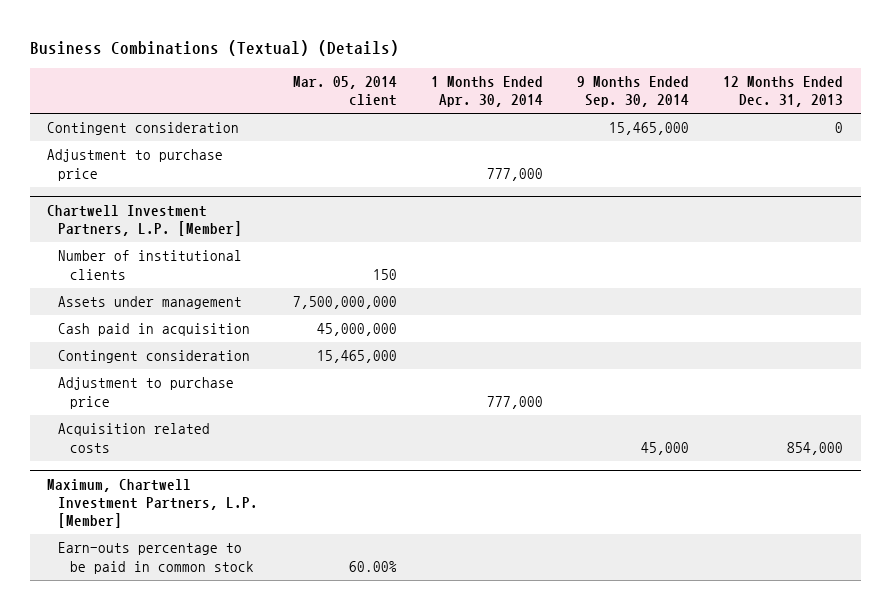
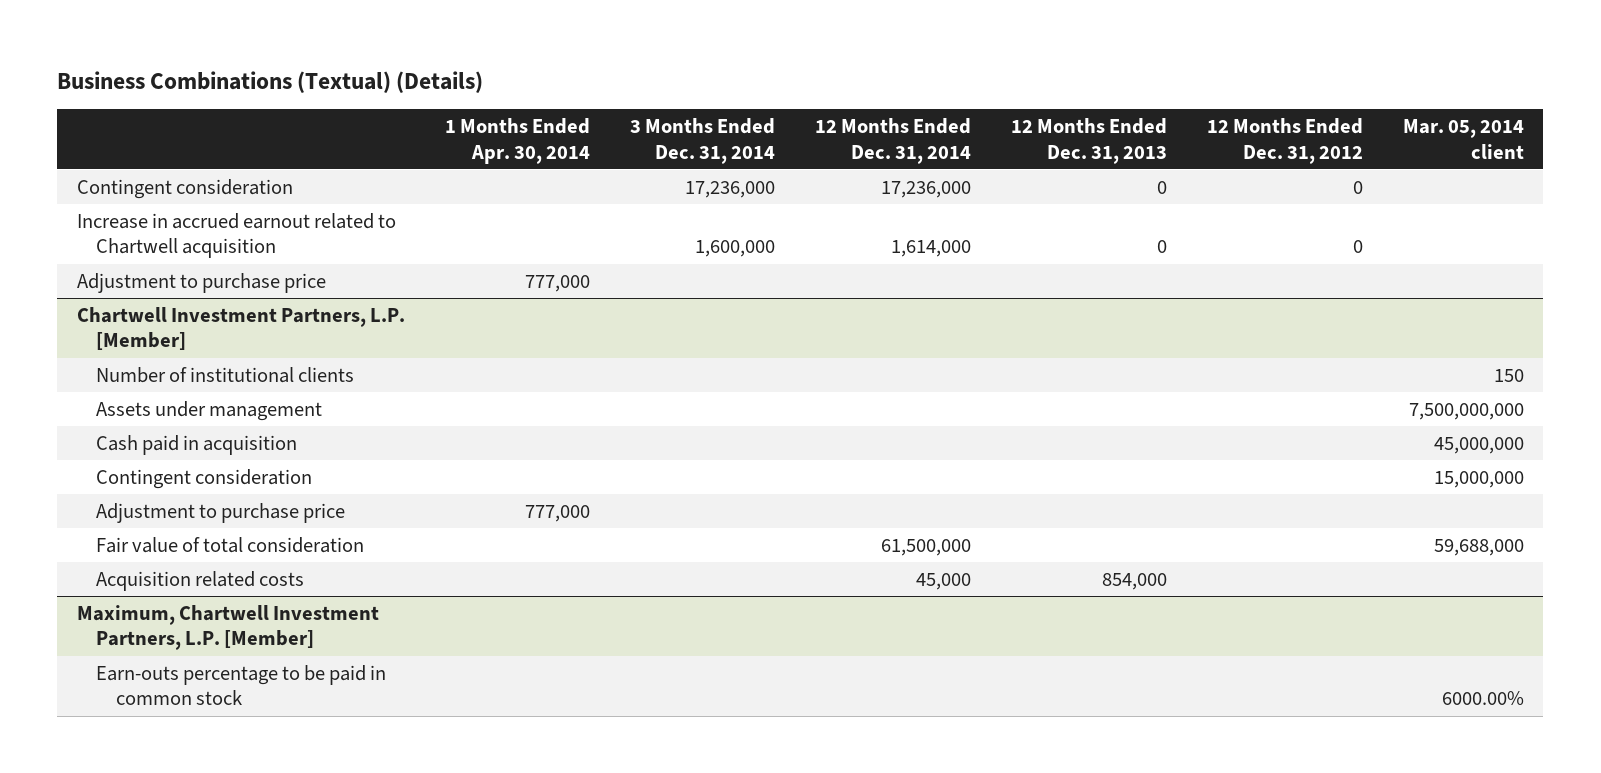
[577,75,690,108] 9 Months Ended Sep. 30, 2014 -> none
none -> [629,118,775,164] 3 Months Ended Dec. 31, 2014
none -> [814,118,971,164] 12 Months Ended Dec. 31, 2014
none -> [1206,118,1363,164] 12 Months Ended Dec. 31, 2012
none -> [76,212,396,259] Increase in accrued earnout related to Chartwell acquisition
[316,350,397,364] 15,465,000 -> [1433,470,1524,488] 15,000,000
none -> [96,536,365,553] Fair value of total consideration
[348,560,397,572] 60.00% -> [1441,691,1524,706] 6000.00%

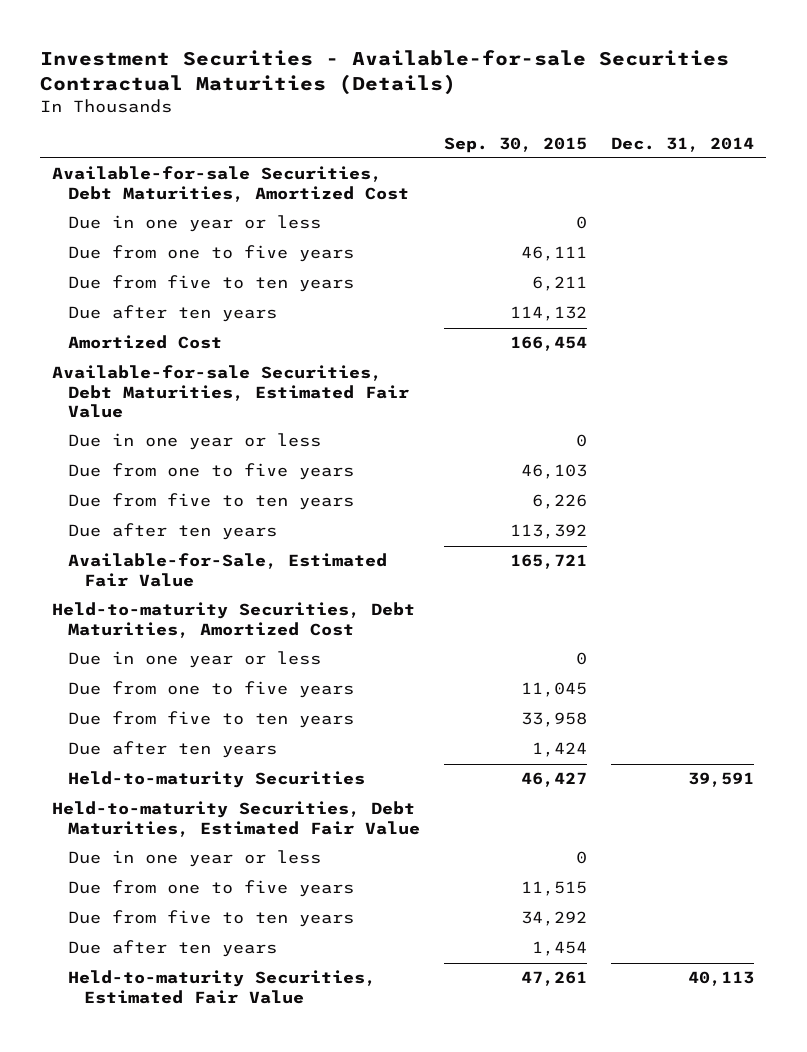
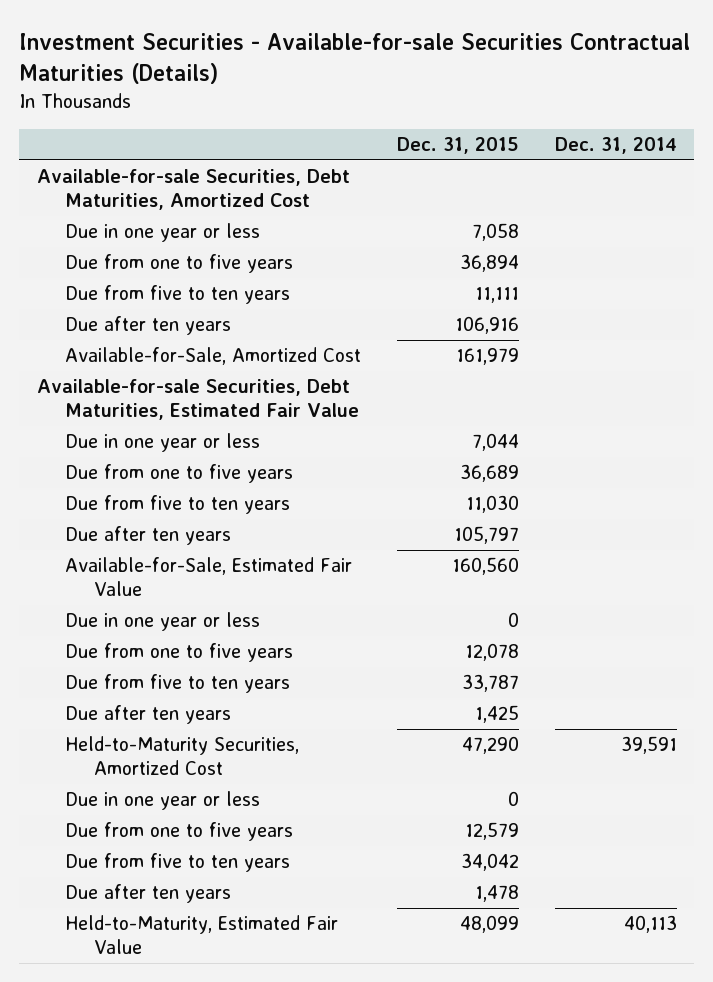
[444,136,588,153] Sep. 30, 2015 -> none
none -> [396,136,519,154] Dec. 31, 2015
[68,335,223,350] Amortized Cost -> [65,347,362,366] Available-for-Sale, Amortized Cost
[52,602,416,638] Held-to-maturity Securities, Debt Maturities, Amortized Cost -> none
[52,801,421,837] Held-to-maturity Securities, Debt Maturities, Estimated Fair Value -> none
[68,771,366,789] Held-to-maturity Securities -> [65,736,300,776] Held-to-Maturity Securities, Amortized Cost
[68,970,377,1004] Held-to-maturity Securities, Estimated Fair Value -> [65,915,339,955] Held-to-Maturity, Estimated Fair Value

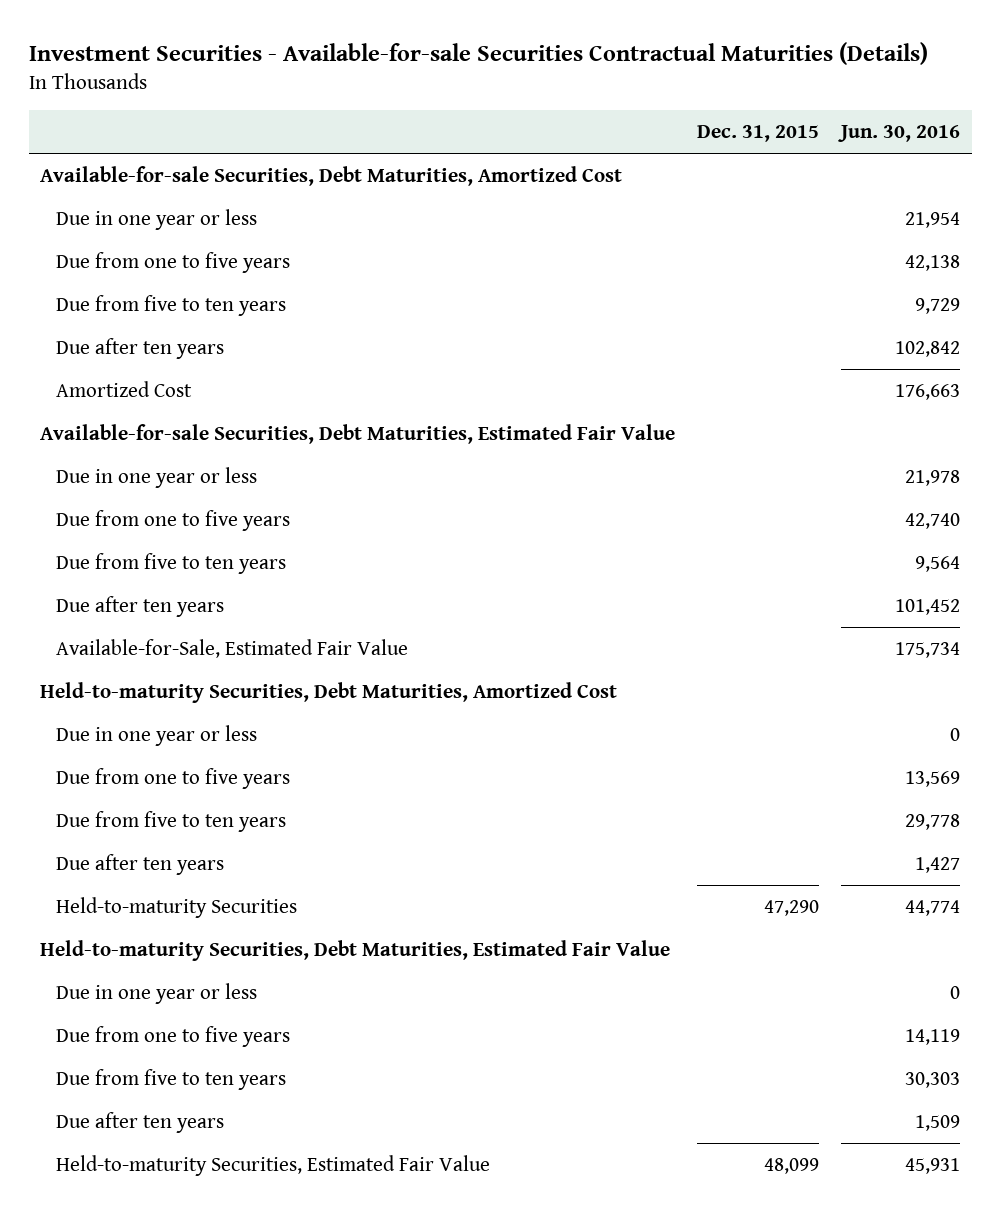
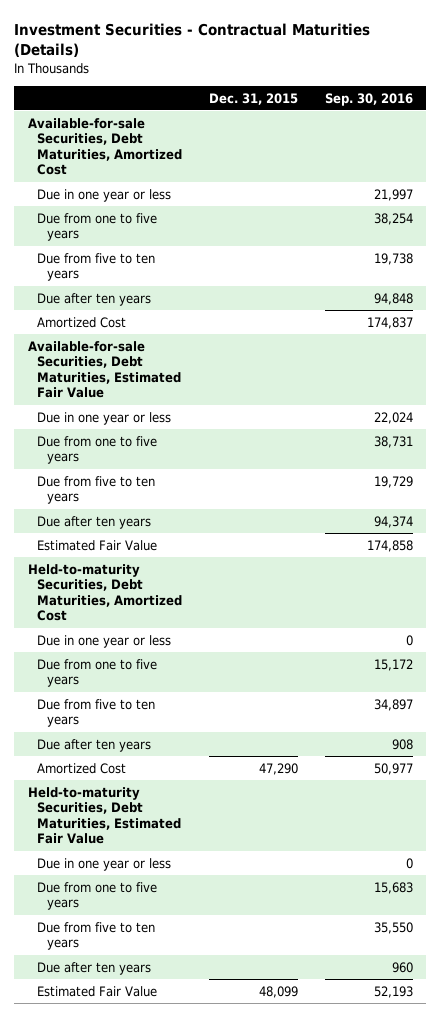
[28,42,928,66] Investment Securities - Available-for-sale Securities Contractual Maturities (Details) -> [14,22,371,57] Investment Securities - Contractual Maturities (Details)
[838,125,961,143] Jun. 30, 2016 -> none
none -> [324,92,413,106] Sep. 30, 2016
[55,638,408,658] Available-for-Sale, Estimated Fair Value -> [37,539,158,551] Estimated Fair Value
[55,896,297,918] Held-to-maturity Securities -> [37,762,127,774] Amortized Cost
[55,1154,490,1176] Held-to-maturity Securities, Estimated Fair Value -> [37,985,158,997] Estimated Fair Value

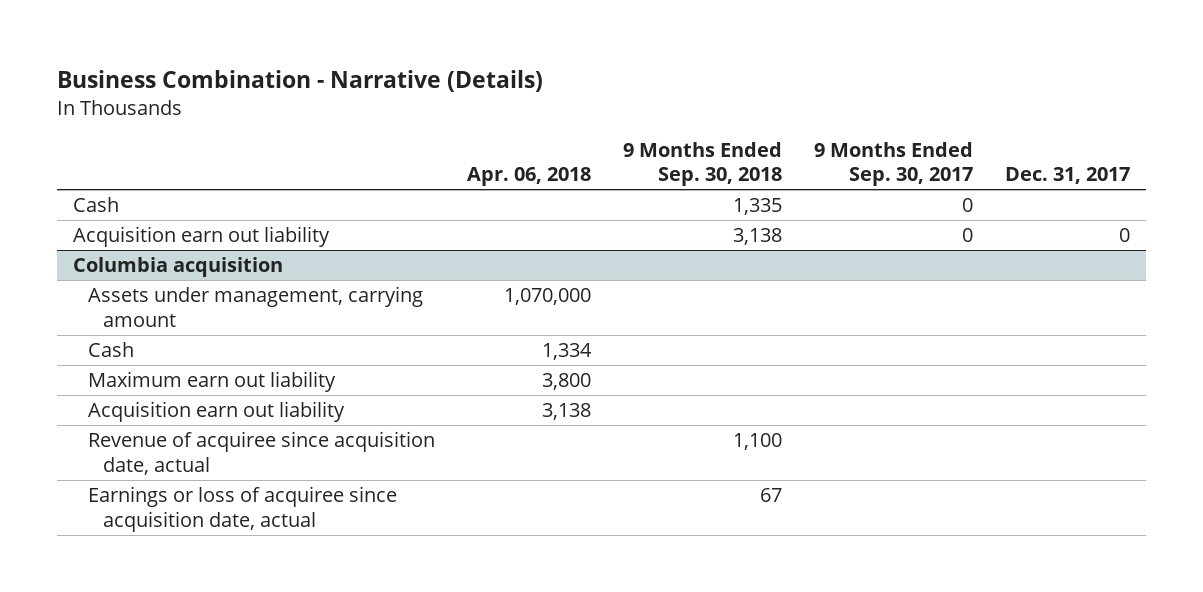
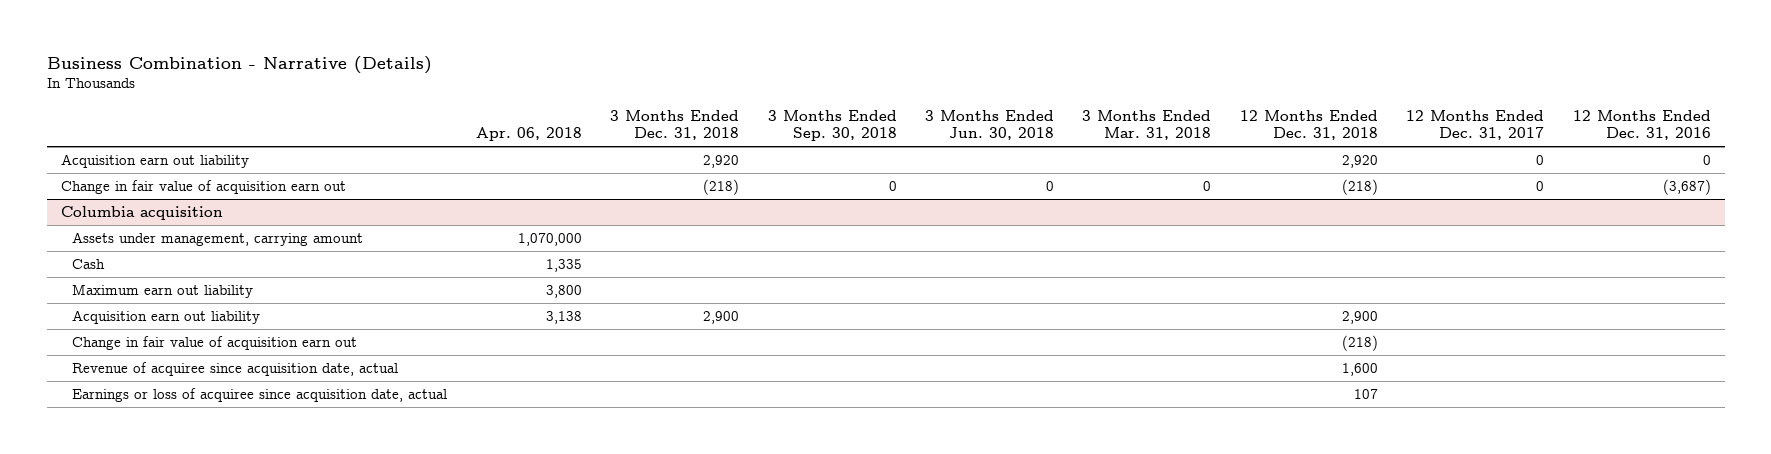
[622,141,782,187] 9 Months Ended Sep. 30, 2018 -> none
[813,141,973,187] 9 Months Ended Sep. 30, 2017 -> none
[1004,167,1130,185] Dec. 31, 2017 -> none
none -> [610,109,740,141] 3 Months Ended Dec. 31, 2018
none -> [767,109,897,142] 3 Months Ended Sep. 30, 2018
none -> [925,109,1055,141] 3 Months Ended Jun. 30, 2018
none -> [1082,109,1212,141] 3 Months Ended Mar. 31, 2018
none -> [1239,109,1378,141] 12 Months Ended Dec. 31, 2018
none -> [1406,109,1545,141] 12 Months Ended Dec. 31, 2017
none -> [1572,109,1711,141] 12 Months Ended Dec. 31, 2016
[72,197,119,213] Cash -> none
none -> [60,180,346,195] Change in fair value of acquisition earn out
[541,343,592,361] 1,334 -> [545,259,582,273] 1,335
none -> [72,336,358,351] Change in fair value of acquisition earn out

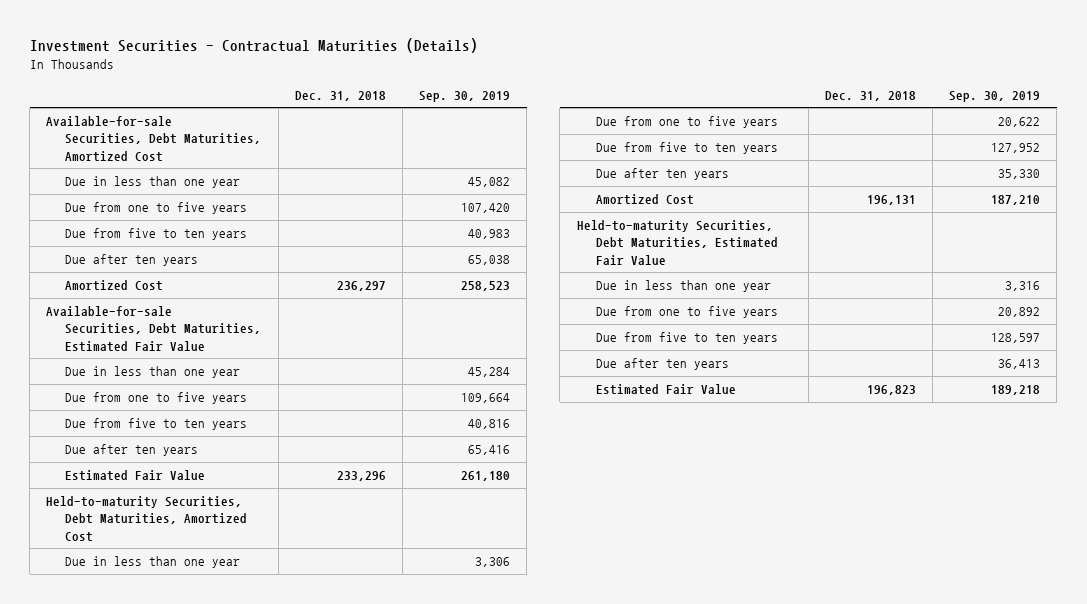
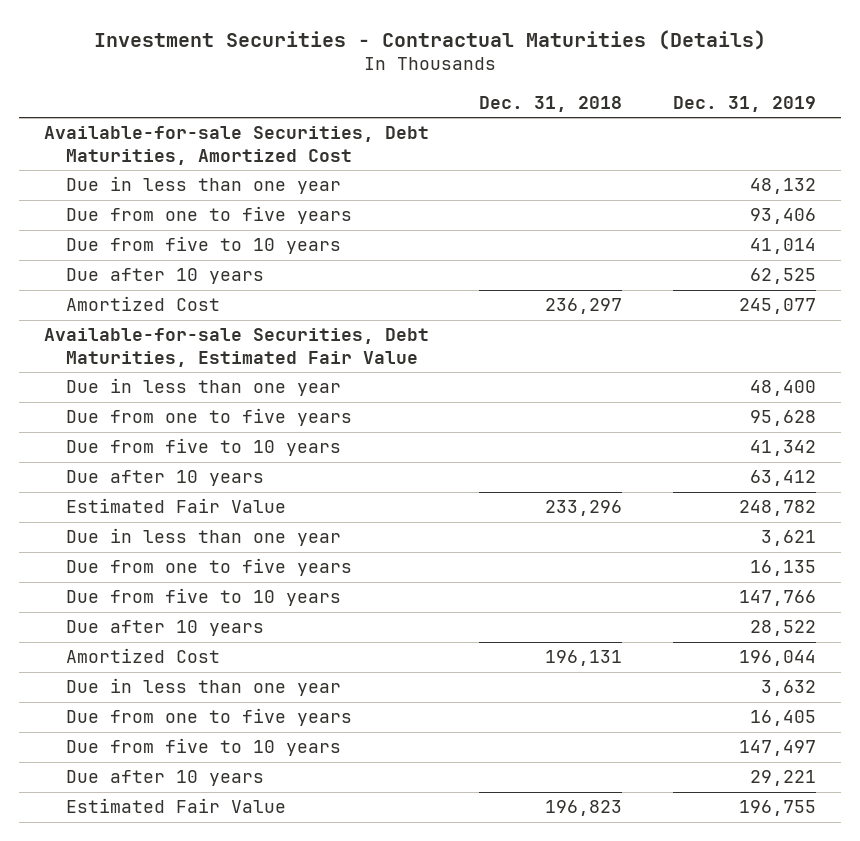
[419,90,511,102] Sep. 30, 2019 -> none
none -> [672,95,816,112] Dec. 31, 2019
[65,228,248,241] Due from five to ten years -> [65,236,341,255] Due from five to 10 years
[65,254,199,267] Due after ten years -> [65,268,264,285] Due after 10 years
[65,418,248,431] Due from five to ten years -> [65,438,341,457] Due from five to 10 years
[65,444,199,457] Due after ten years -> [65,470,264,487] Due after 10 years
[46,496,248,542] Held-to-maturity Securities, Debt Maturities, Amortized Cost -> none
[595,142,778,155] Due from five to ten years -> [65,588,341,607] Due from five to 10 years
[595,168,729,181] Due after ten years -> [65,620,264,637] Due after 10 years
[576,220,778,265] Held-to-maturity Securities, Debt Maturities, Estimated Fair Value -> none
[595,332,778,345] Due from five to ten years -> [65,738,341,757] Due from five to 10 years
[595,358,729,371] Due after ten years -> [65,770,264,787] Due after 10 years

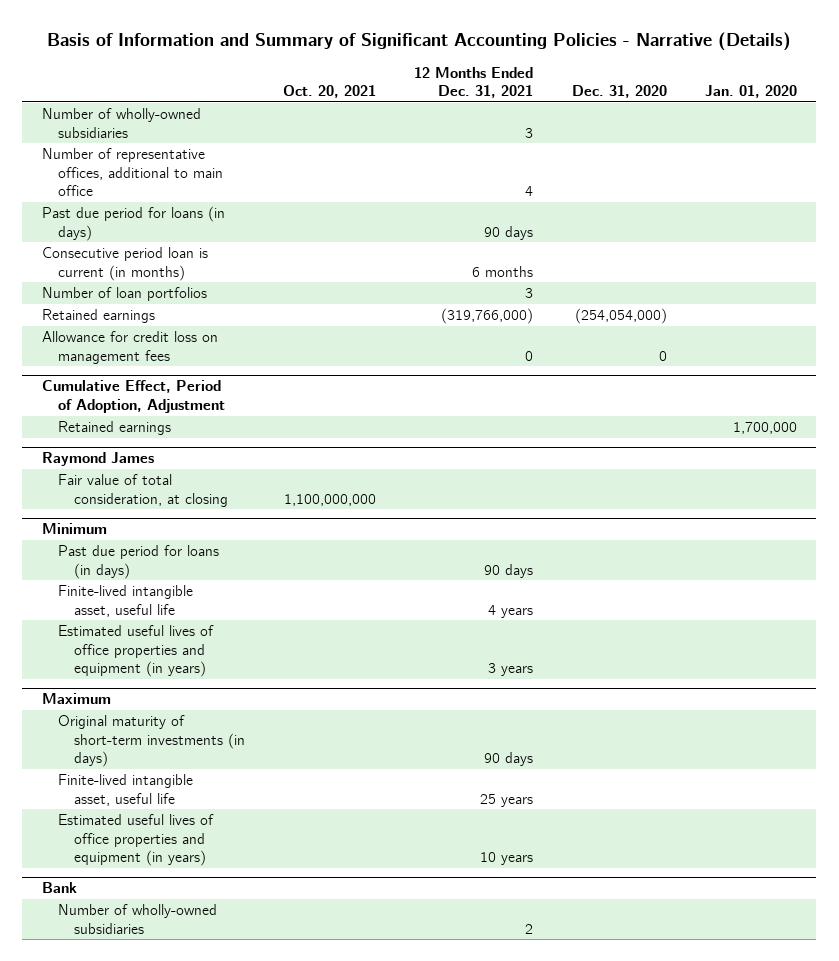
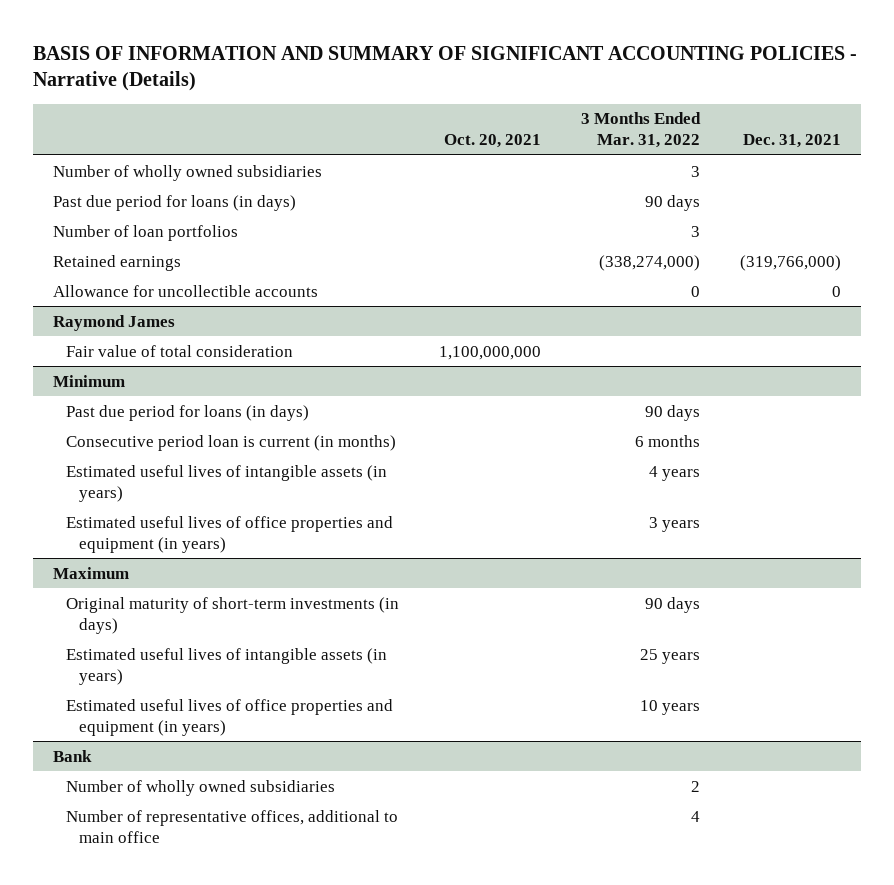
[47,31,792,51] Basis of Information and Summary of Significant Accounting Policies - Narrative (Details) -> [32,45,857,92] BASIS OF INFORMATION AND SUMMARY OF SIGNIFICANT ACCOUNTING POLICIES - Narrative (Details)
[414,66,534,98] 12 Months Ended Dec. 31, 2021 -> none
[571,84,667,98] Dec. 31, 2020 -> none
[705,84,798,98] Jan. 01, 2020 -> none
none -> [581,112,702,149] 3 Months Ended Mar. 31, 2022
none -> [743,134,842,149] Dec. 31, 2021
[41,148,223,196] Number of representative offices, additional to main office -> none
[41,108,201,138] Number of wholly-owned subsidiaries -> [52,164,322,181] Number of wholly owned subsidiaries
[41,247,208,281] Consecutive period loan is current (in months) -> none
[41,380,225,413] Cumulative Effect, Period of Adoption, Adjustment -> none
[57,421,171,436] Retained earnings -> none
[41,331,218,364] Allowance for credit loss on management fees -> [52,284,318,297] Allowance for uncollectible accounts
[57,474,228,507] Fair value of total consideration, at closing -> [65,344,293,357] Fair value of total consideration
none -> [65,434,396,451] Consecutive period loan is current (in months)
[57,585,193,617] Finite-lived intangible asset, useful life -> [65,464,387,502] Estimated useful lives of intangible assets (in years)
[57,774,193,806] Finite-lived intangible asset, useful life -> [65,647,387,685] Estimated useful lives of intangible assets (in years)
[57,904,217,934] Number of wholly-owned subsidiaries -> [65,779,335,796] Number of wholly owned subsidiaries
none -> [65,809,398,843] Number of representative offices, additional to main office

